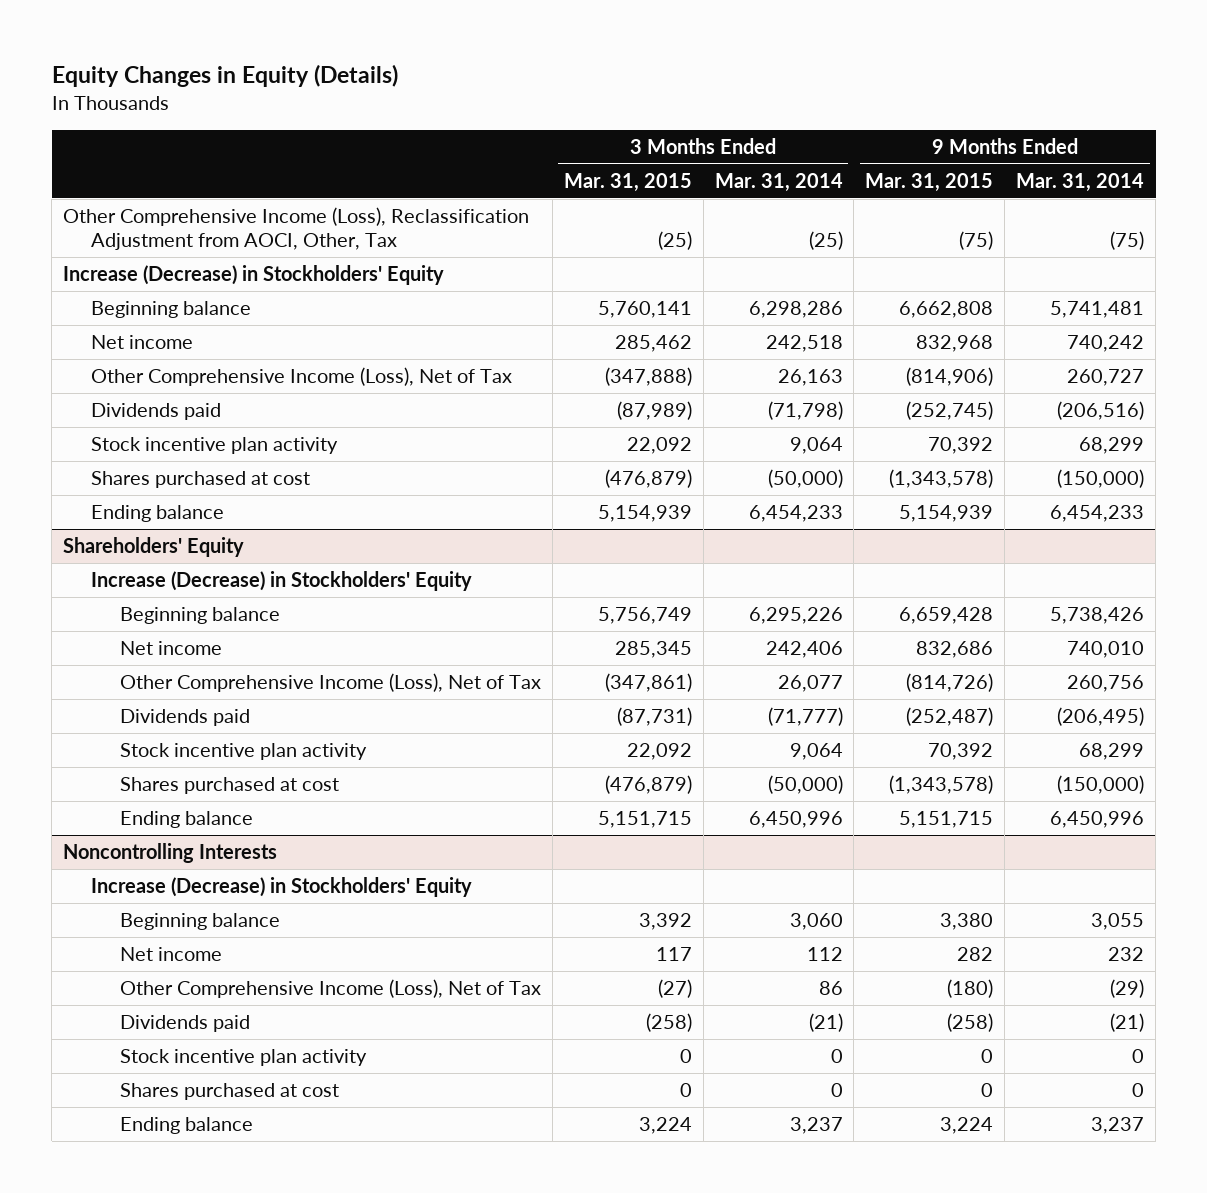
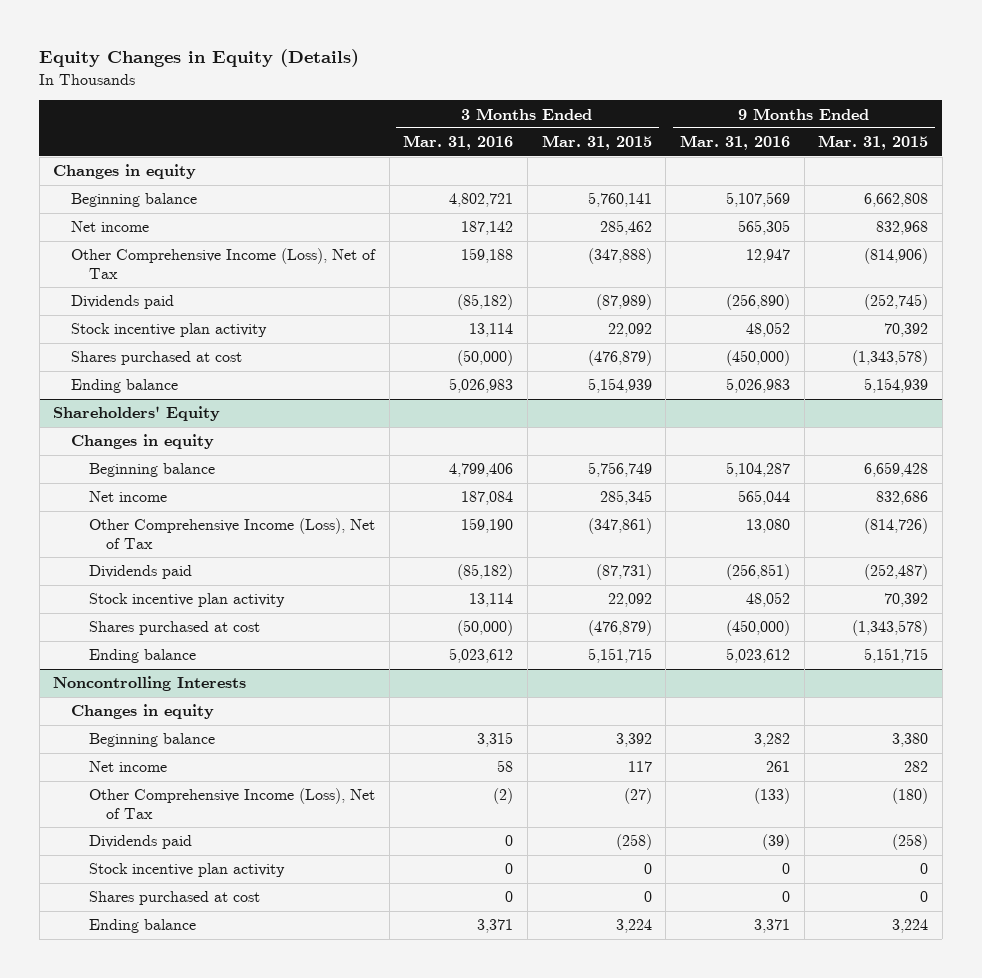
[714,172,843,192] Mar. 31, 2014 -> none
[1016,172,1145,192] Mar. 31, 2014 -> none
none -> [403,135,514,151] Mar. 31, 2016
none -> [679,135,790,151] Mar. 31, 2016
[62,207,529,251] Other Comprehensive Income (Loss), Reclassification Adjustment from AOCI, Other, Tax -> none
[62,265,444,286] Increase (Decrease) in Stockholders' Equity -> [53,164,197,180] Changes in equity
[91,571,473,592] Increase (Decrease) in Stockholders' Equity -> [70,434,214,450] Changes in equity
[91,877,473,898] Increase (Decrease) in Stockholders' Equity -> [70,704,214,720] Changes in equity

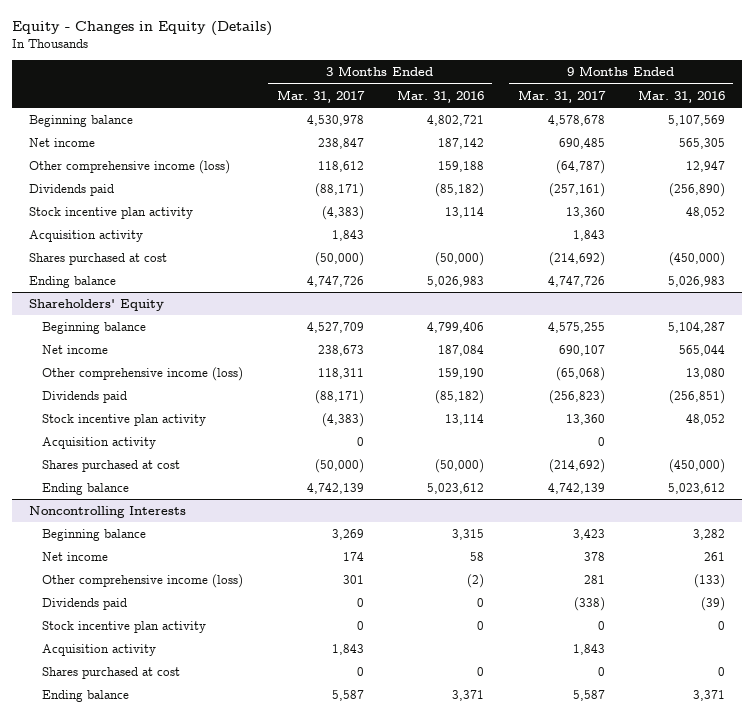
[39,49,360,68] Equity Changes in Equity (Details) -> [12,21,273,37] Equity - Changes in Equity (Details)
[541,135,652,151] Mar. 31, 2015 -> none
[818,135,929,151] Mar. 31, 2015 -> none
none -> [276,89,365,103] Mar. 31, 2017
none -> [517,89,606,103] Mar. 31, 2017
[53,164,197,180] Changes in equity -> none
[70,248,376,279] Other Comprehensive Income (Loss), Net of Tax -> [28,159,230,174] Other comprehensive income (loss)
none -> [28,229,143,242] Acquisition activity
[70,434,214,450] Changes in equity -> none
[88,518,375,549] Other Comprehensive Income (Loss), Net of Tax -> [42,366,244,381] Other comprehensive income (loss)
none -> [42,436,157,449] Acquisition activity
[70,704,214,720] Changes in equity -> none
[88,788,375,819] Other Comprehensive Income (Loss), Net of Tax -> [42,573,244,588] Other comprehensive income (loss)
none -> [42,643,157,656] Acquisition activity

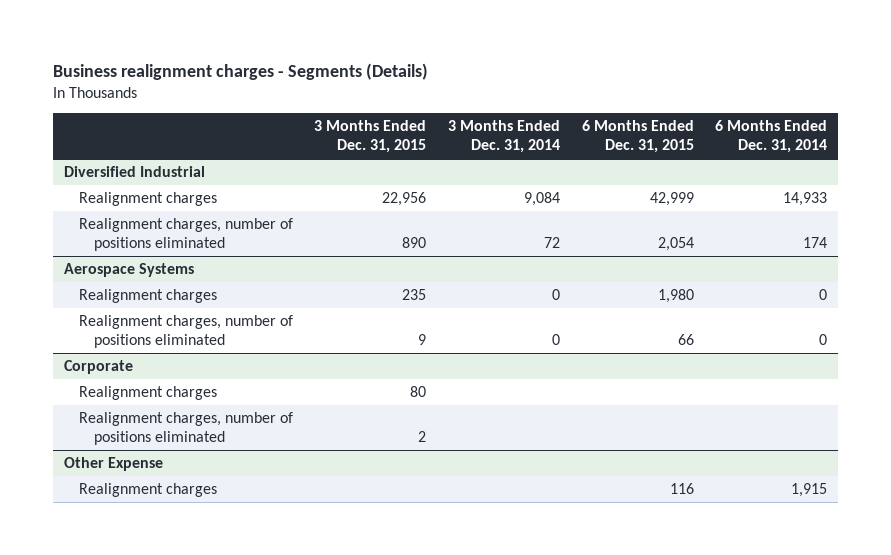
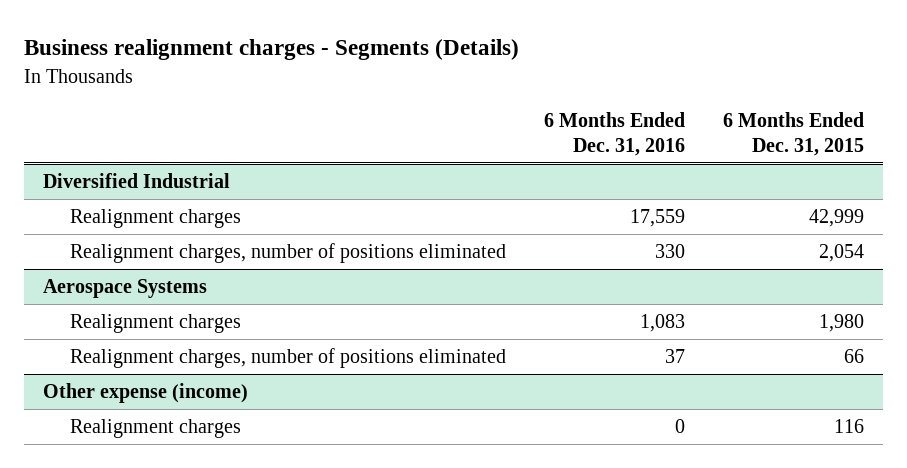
[314,120,427,154] 3 Months Ended Dec. 31, 2015 -> none
[448,120,561,154] 3 Months Ended Dec. 31, 2014 -> none
[715,120,828,154] 6 Months Ended Dec. 31, 2014 -> none
none -> [543,111,685,156] 6 Months Ended Dec. 31, 2016
[63,359,133,374] Corporate -> none
[78,385,217,400] Realignment charges -> none
[78,411,293,446] Realignment charges, number of positions eliminated -> none
[63,456,163,471] Other Expense -> [43,382,249,403] Other expense (income)

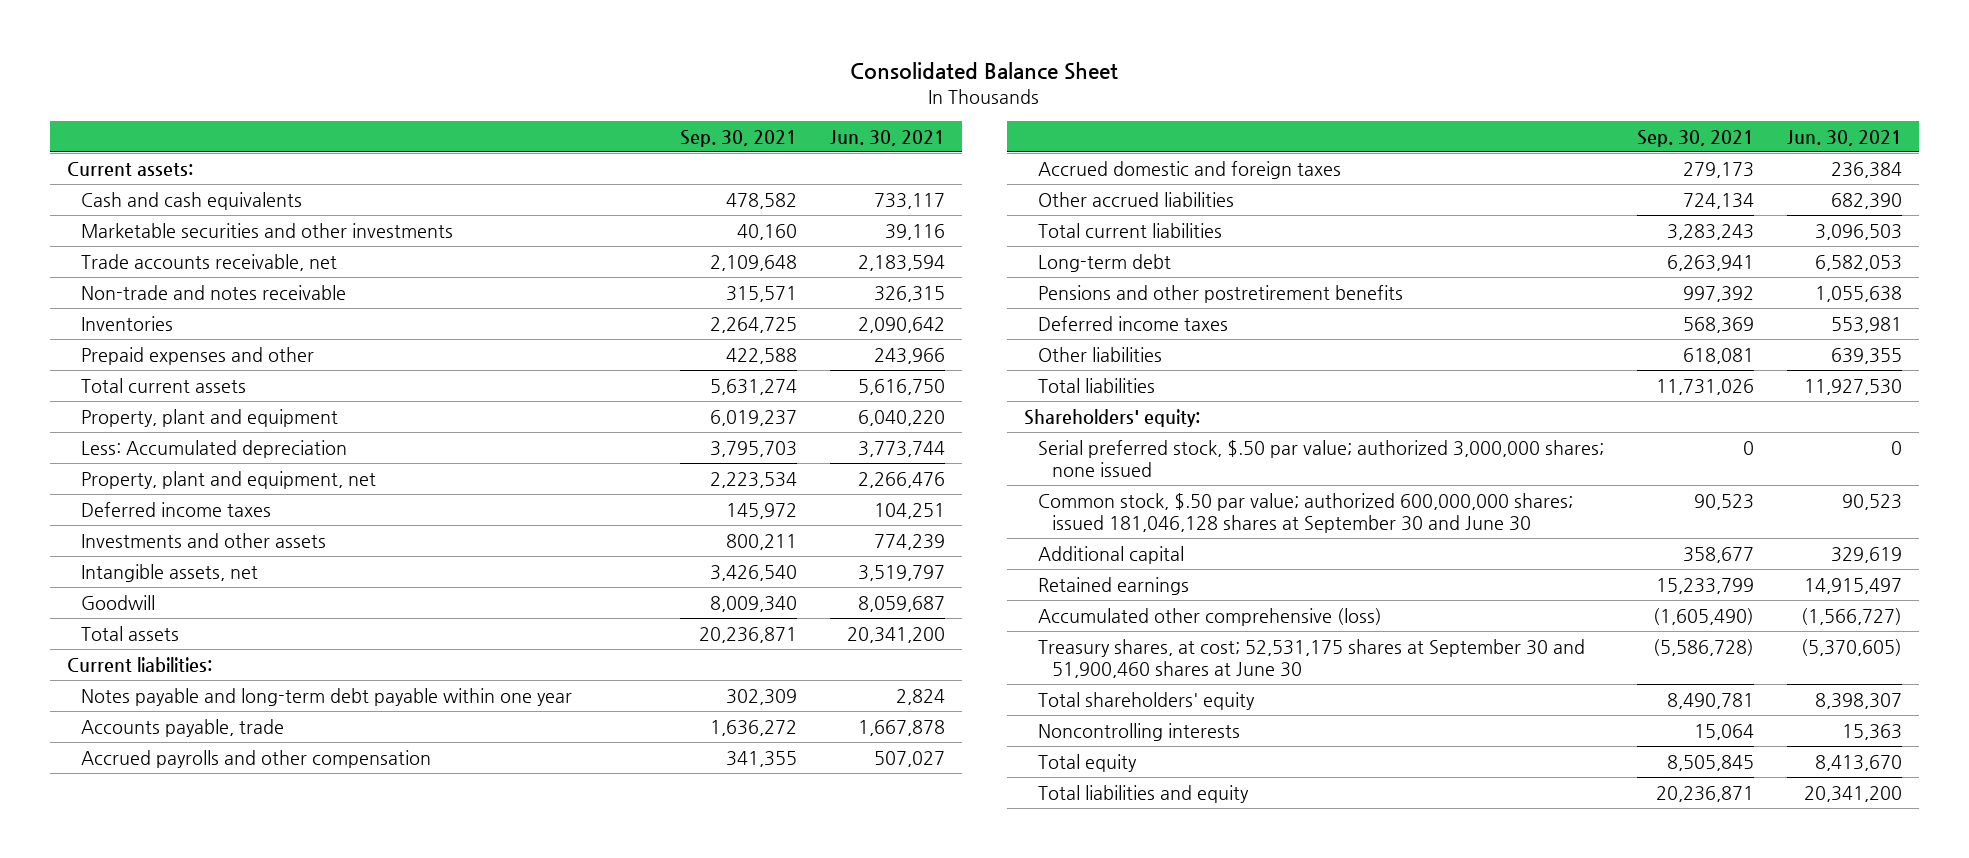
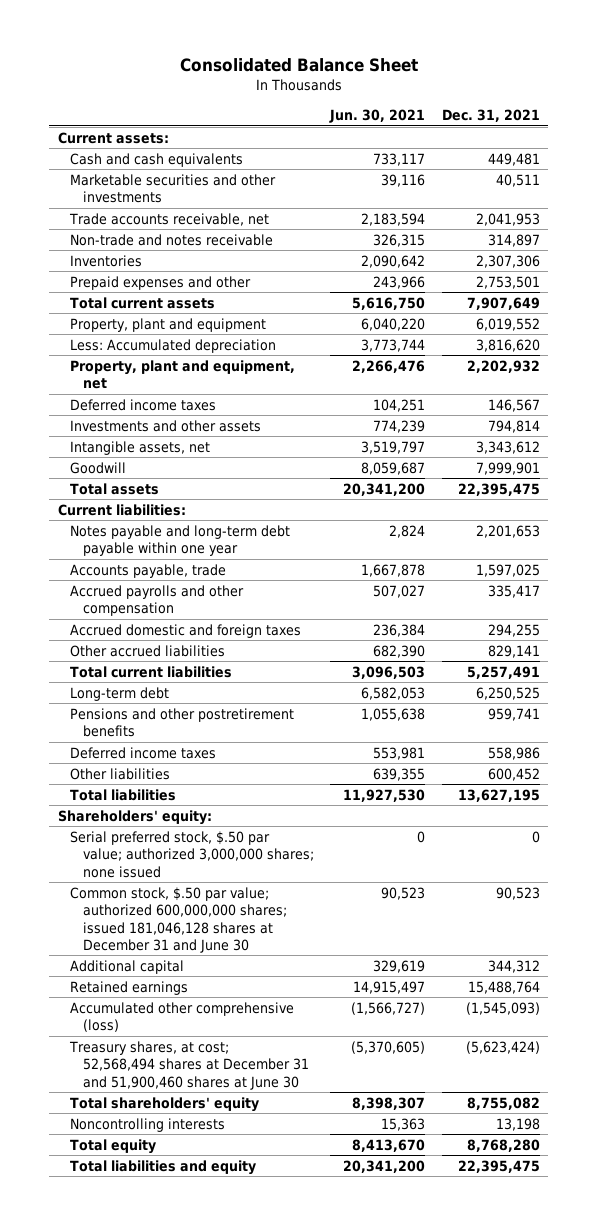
[679,129,797,147] Sep. 30, 2021 -> none
none -> [442,109,541,123] Dec. 31, 2021
[1037,492,1573,533] Common stock, $.50 par value; authorized 600,000,000 shares; issued 181,046,128 shares at September 30 and June 30 -> [70,886,287,954] Common stock, $.50 par value; authorized 600,000,000 shares; issued 181,046,128 shares at December 31 and June 30
[1037,638,1585,678] Treasury shares, at cost; 52,531,175 shares at September 30 and 51,900,460 shares at June 30 -> [69,1040,309,1090] Treasury shares, at cost; 52,568,494 shares at December 31 and 51,900,460 shares at June 30

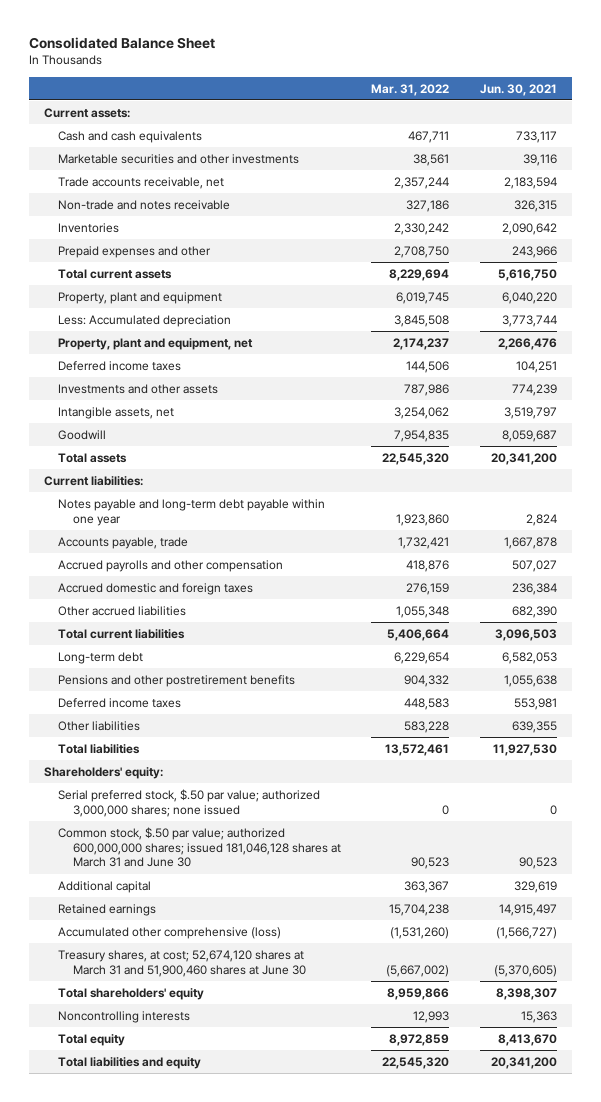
[442,109,541,123] Dec. 31, 2021 -> none
none -> [371,83,450,96] Mar. 31, 2022
[70,886,287,954] Common stock, $.50 par value; authorized 600,000,000 shares; issued 181,046,128 shares at December 31 and June 30 -> [58,826,341,868] Common stock, $.50 par value; authorized 600,000,000 shares; issued 181,046,128 shares at March 31 and June 30
[69,1040,309,1090] Treasury shares, at cost; 52,568,494 shares at December 31 and 51,900,460 shares at June 30 -> [58,949,306,977] Treasury shares, at cost; 52,674,120 shares at March 31 and 51,900,460 shares at June 30

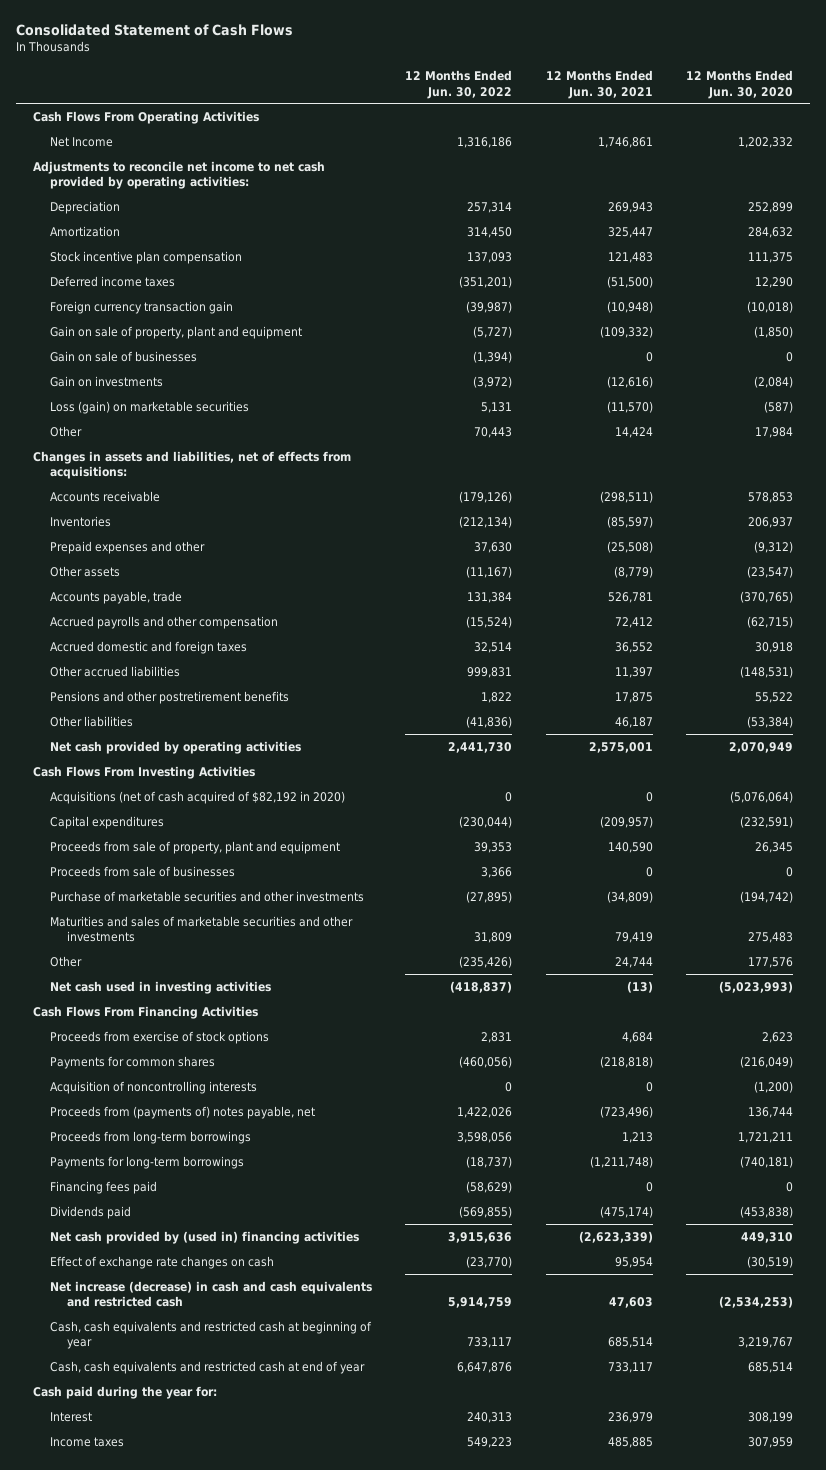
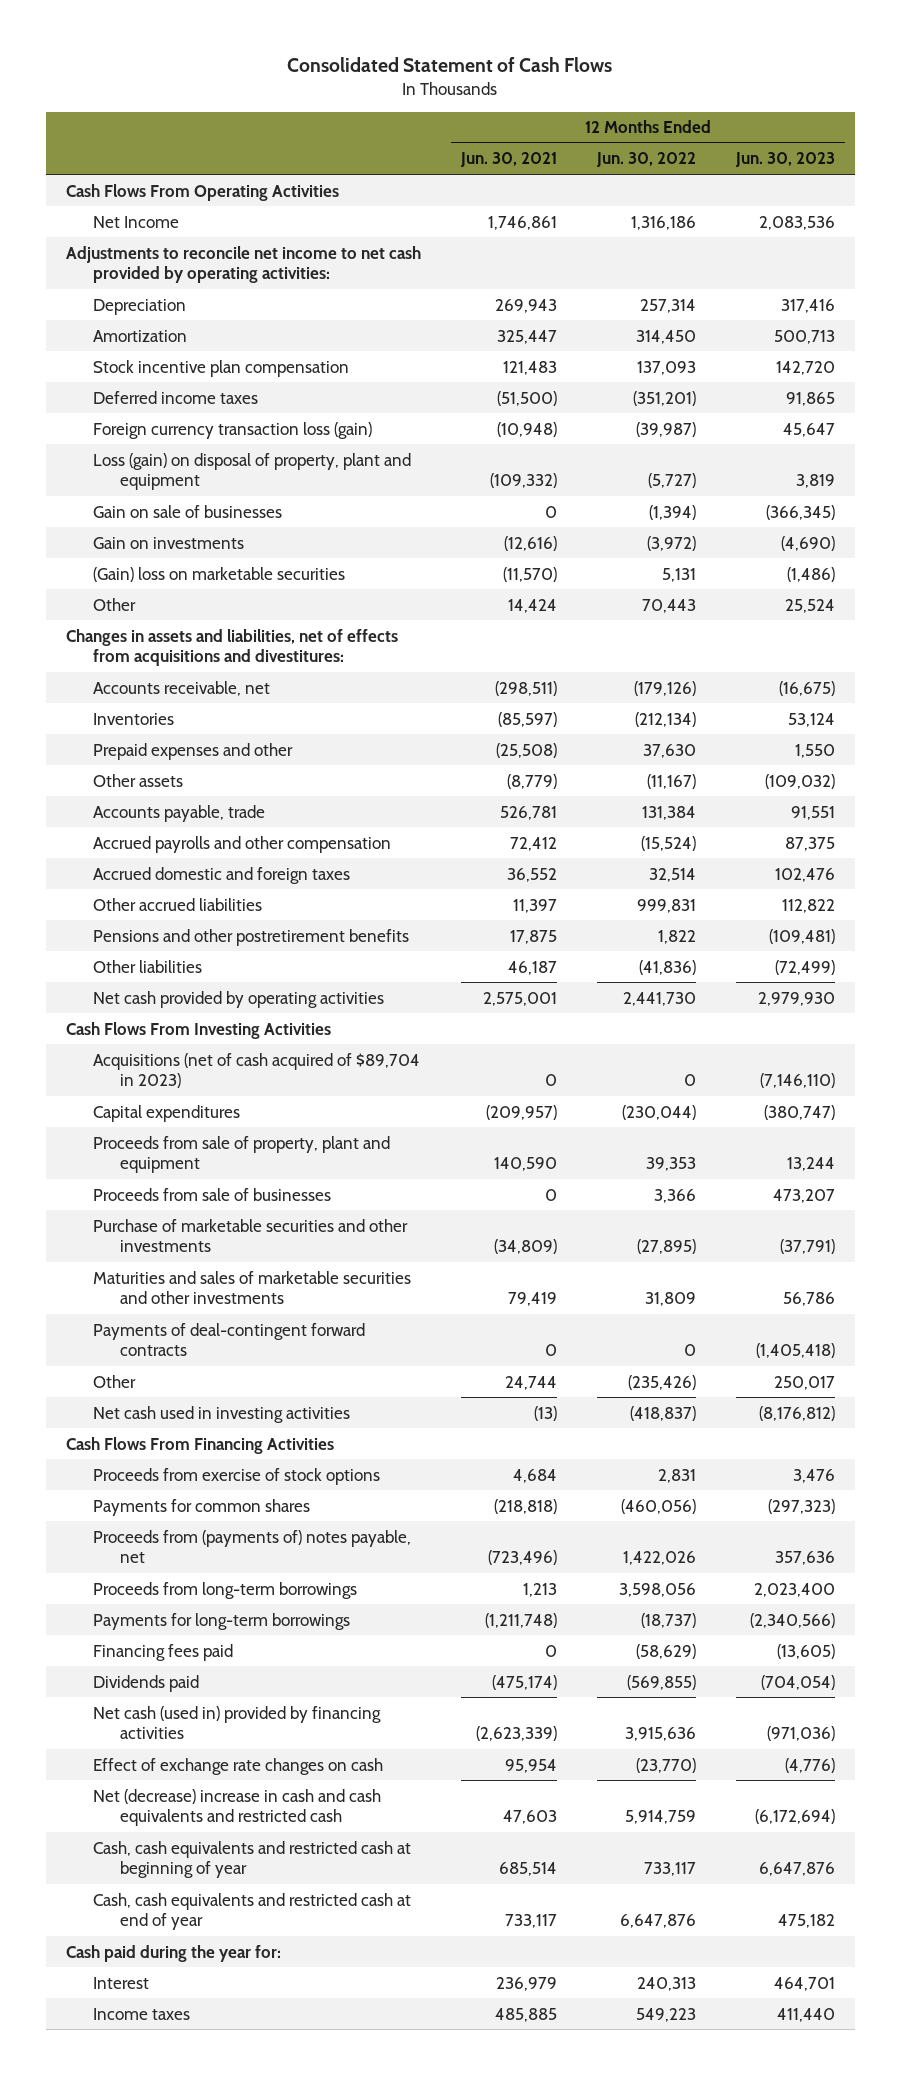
[685,69,793,99] 12 Months Ended Jun. 30, 2020 -> none
none -> [735,152,836,168] Jun. 30, 2023
[50,300,234,314] Foreign currency transaction gain -> [92,421,372,439] Foreign currency transaction loss (gain)
[50,325,303,339] Gain on sale of property, plant and equipment -> [92,452,411,491] Loss (gain) on disposal of property, plant and equipment
[50,400,250,414] Loss (gain) on marketable securities -> [92,566,345,582] (Gain) loss on marketable securities
[32,450,351,480] Changes in assets and liabilities, net of effects from acquisitions: -> [65,628,398,667] Changes in assets and liabilities, net of effects from acquisitions and divestitures:
[50,490,161,502] Accounts receivable -> [92,680,270,696] Accounts receivable, net
[50,790,346,804] Acquisitions (net of cash acquired of $82,192 in 2020) -> [92,1052,420,1089] Acquisitions (net of cash acquired of $89,704 in 2023)
none -> [92,1322,365,1357] Payments of deal-contingent forward contracts
[50,1080,258,1094] Acquisition of noncontrolling interests -> none
[50,1230,360,1244] Net cash provided by (used in) financing activities -> [92,1705,381,1740] Net cash (used in) provided by financing activities
[50,1280,373,1308] Net increase (decrease) in cash and cash equivalents and restricted cash -> [92,1788,381,1827] Net (decrease) increase in cash and cash equivalents and restricted cash

